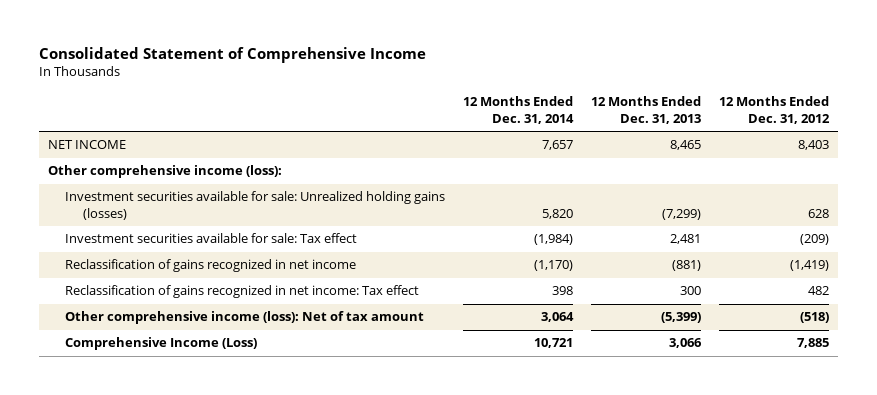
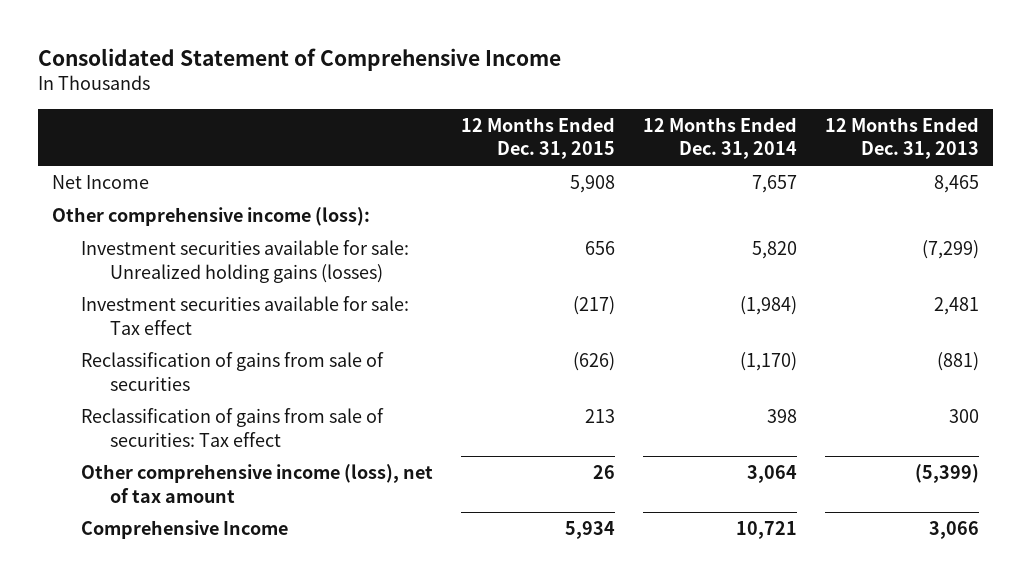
[718,96,830,124] 12 Months Ended Dec. 31, 2012 -> none
none -> [460,116,615,160] 12 Months Ended Dec. 31, 2015
[48,140,127,150] NET INCOME -> [51,175,149,190] Net Income
[65,259,357,273] Reclassification of gains recognized in net income -> [80,352,384,391] Reclassification of gains from sale of securities
[65,285,420,299] Reclassification of gains recognized in net income: Tax effect -> [80,408,384,447] Reclassification of gains from sale of securities: Tax effect
[65,311,425,325] Other comprehensive income (loss): Net of tax amount -> [80,464,433,503] Other comprehensive income (loss), net of tax amount
[65,337,258,351] Comprehensive Income (Loss) -> [80,520,288,540] Comprehensive Income

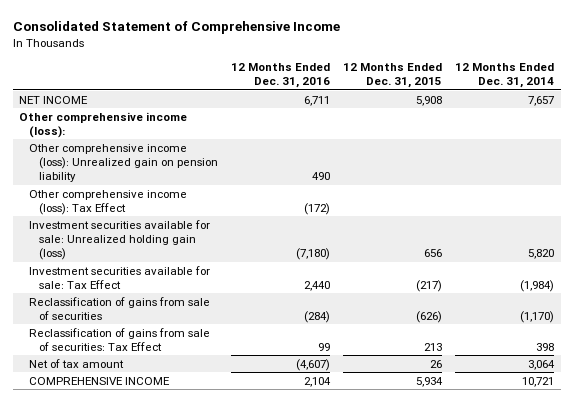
[825,116,980,160] 12 Months Ended Dec. 31, 2013 -> none
none -> [231,63,331,89] 12 Months Ended Dec. 31, 2016
[51,175,149,190] Net Income -> [19,95,89,104] NET INCOME
none -> [29,143,219,183] Other comprehensive income (loss): Unrealized gain on pension liability
none -> [29,189,188,215] Other comprehensive income (loss): Tax Effect
[80,240,409,283] Investment securities available for sale: Unrealized holding gains (losses) -> [29,219,211,261] Investment securities available for sale: Unrealized holding gain (loss)
[80,296,409,335] Investment securities available for sale: Tax effect -> [29,265,211,289] Investment securities available for sale: Tax Effect
[80,408,384,447] Reclassification of gains from sale of securities: Tax effect -> [29,327,211,351] Reclassification of gains from sale of securities: Tax Effect
[80,464,433,503] Other comprehensive income (loss), net of tax amount -> [29,358,125,368] Net of tax amount
[80,520,288,540] Comprehensive Income -> [29,376,171,385] COMPREHENSIVE INCOME

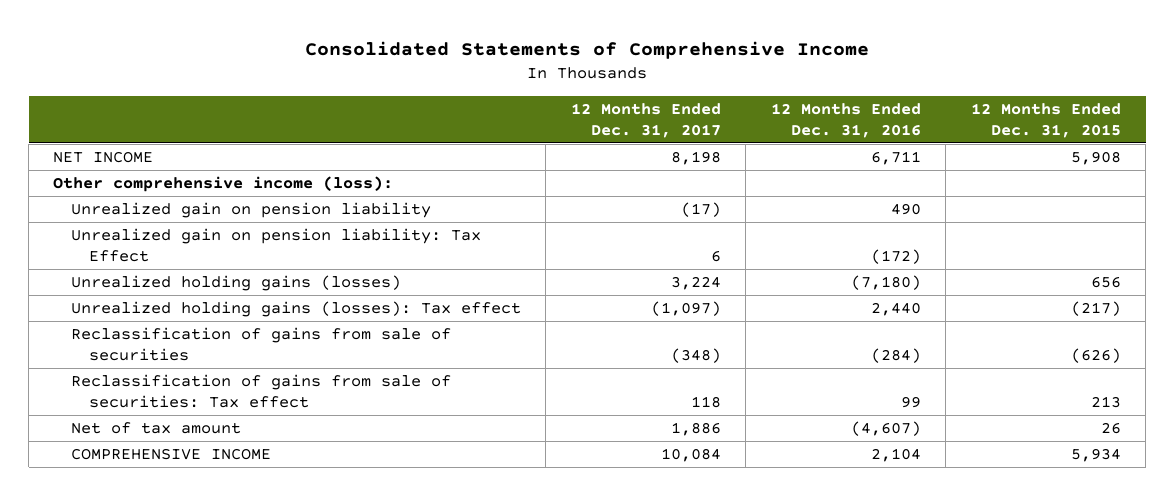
[12,21,340,35] Consolidated Statement of Comprehensive Income -> [305,41,870,60] Consolidated Statements of Comprehensive Income
[455,63,555,89] 12 Months Ended Dec. 31, 2014 -> none
none -> [570,102,721,138] 12 Months Ended Dec. 31, 2017
[29,143,219,183] Other comprehensive income (loss): Unrealized gain on pension liability -> [70,202,431,219] Unrealized gain on pension liability
[29,189,188,215] Other comprehensive income (loss): Tax Effect -> [70,228,481,263] Unrealized gain on pension liability: Tax Effect
[29,219,211,261] Investment securities available for sale: Unrealized holding gain (loss) -> [70,275,401,292] Unrealized holding gains (losses)
[29,265,211,289] Investment securities available for sale: Tax Effect -> [70,301,521,318] Unrealized holding gains (losses): Tax effect
[29,327,211,351] Reclassification of gains from sale of securities: Tax Effect -> [70,374,451,409] Reclassification of gains from sale of securities: Tax effect

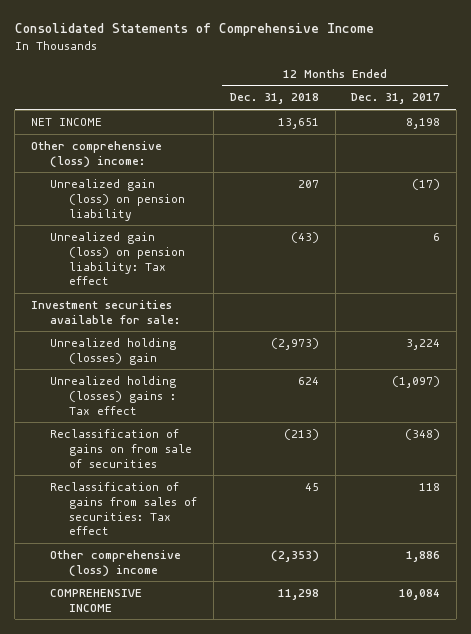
[770,102,921,138] 12 Months Ended Dec. 31, 2016 -> none
[970,102,1121,138] 12 Months Ended Dec. 31, 2015 -> none
none -> [229,93,319,105] Dec. 31, 2018
[53,176,394,193] Other comprehensive income (loss): -> [30,140,162,168] Other comprehensive (loss) income:
[70,202,431,219] Unrealized gain on pension liability -> [50,178,186,221] Unrealized gain (loss) on pension liability
[70,228,481,263] Unrealized gain on pension liability: Tax Effect -> [50,231,186,286] Unrealized gain (loss) on pension liability: Tax effect
none -> [30,299,181,324] Investment securities available for sale:
[70,275,401,292] Unrealized holding gains (losses) -> [50,337,177,365] Unrealized holding (losses) gain
[70,301,521,318] Unrealized holding gains (losses): Tax effect -> [50,375,177,415] Unrealized holding (losses) gains : Tax effect
[70,327,451,362] Reclassification of gains from sale of securities -> [50,428,193,468] Reclassification of gains on from sale of securities
[70,374,451,409] Reclassification of gains from sale of securities: Tax effect -> [50,481,198,536] Reclassification of gains from sales of securities: Tax effect
[70,422,241,435] Net of tax amount -> [50,549,182,577] Other comprehensive (loss) income

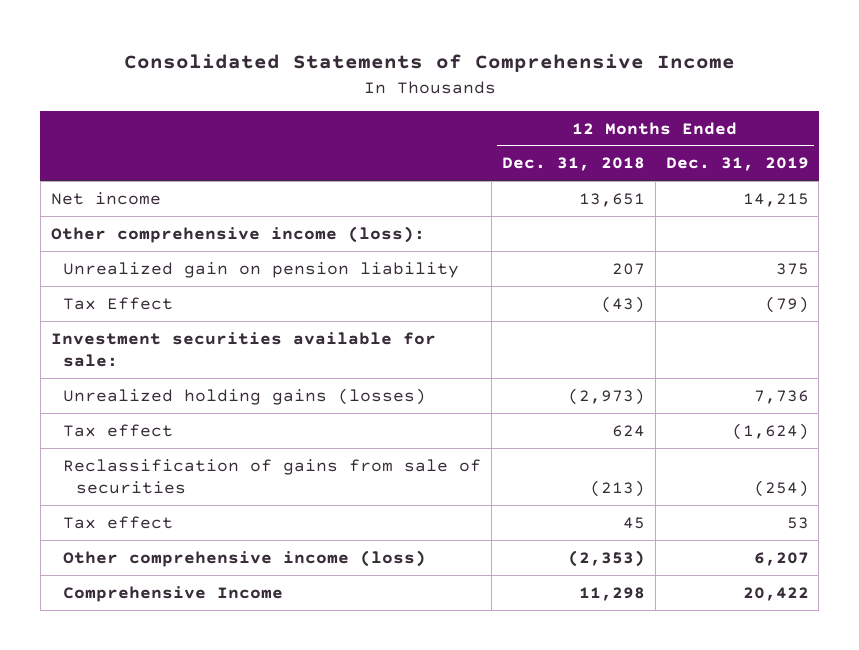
[351,93,441,105] Dec. 31, 2017 -> none
none -> [665,157,809,172] Dec. 31, 2019
[30,117,102,126] NET INCOME -> [50,191,161,205] Net income
[30,140,162,168] Other comprehensive (loss) income: -> [50,225,425,243] Other comprehensive income (loss):
[50,178,186,221] Unrealized gain (loss) on pension liability -> [63,261,460,278] Unrealized gain on pension liability
[50,231,186,286] Unrealized gain (loss) on pension liability: Tax effect -> [63,296,174,310] Tax Effect
[50,337,177,365] Unrealized holding (losses) gain -> [63,387,427,405] Unrealized holding gains (losses)
[50,375,177,415] Unrealized holding (losses) gains : Tax effect -> [63,423,174,437] Tax effect
[50,428,193,468] Reclassification of gains on from sale of securities -> [63,458,482,495] Reclassification of gains from sale of securities
[50,481,198,536] Reclassification of gains from sales of securities: Tax effect -> [63,515,174,529] Tax effect
[50,549,182,577] Other comprehensive (loss) income -> [63,549,427,567] Other comprehensive income (loss)
[50,588,143,612] COMPREHENSIVE INCOME -> [63,585,284,602] Comprehensive Income

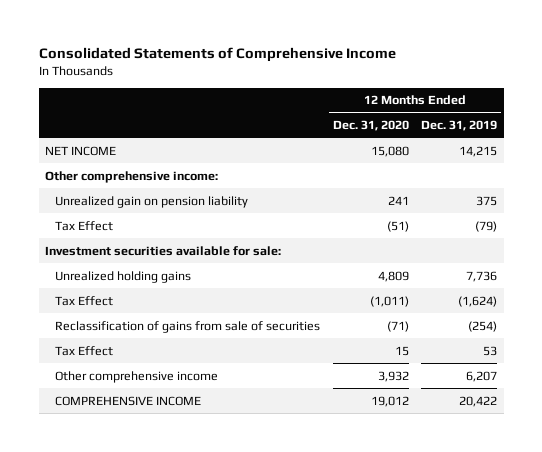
[501,157,645,172] Dec. 31, 2018 -> none
none -> [332,120,409,132] Dec. 31, 2020
[50,191,161,205] Net income -> [45,145,117,156] NET INCOME
[50,225,425,243] Other comprehensive income (loss): -> [45,170,219,183] Other comprehensive income:
[63,387,427,405] Unrealized holding gains (losses) -> [54,270,191,283] Unrealized holding gains
[63,423,174,437] Tax effect -> [54,295,113,306] Tax Effect
[63,515,174,529] Tax effect -> [54,345,113,356] Tax Effect
[63,549,427,567] Other comprehensive income (loss) -> [54,370,218,383] Other comprehensive income
[63,585,284,602] Comprehensive Income -> [54,395,201,406] COMPREHENSIVE INCOME

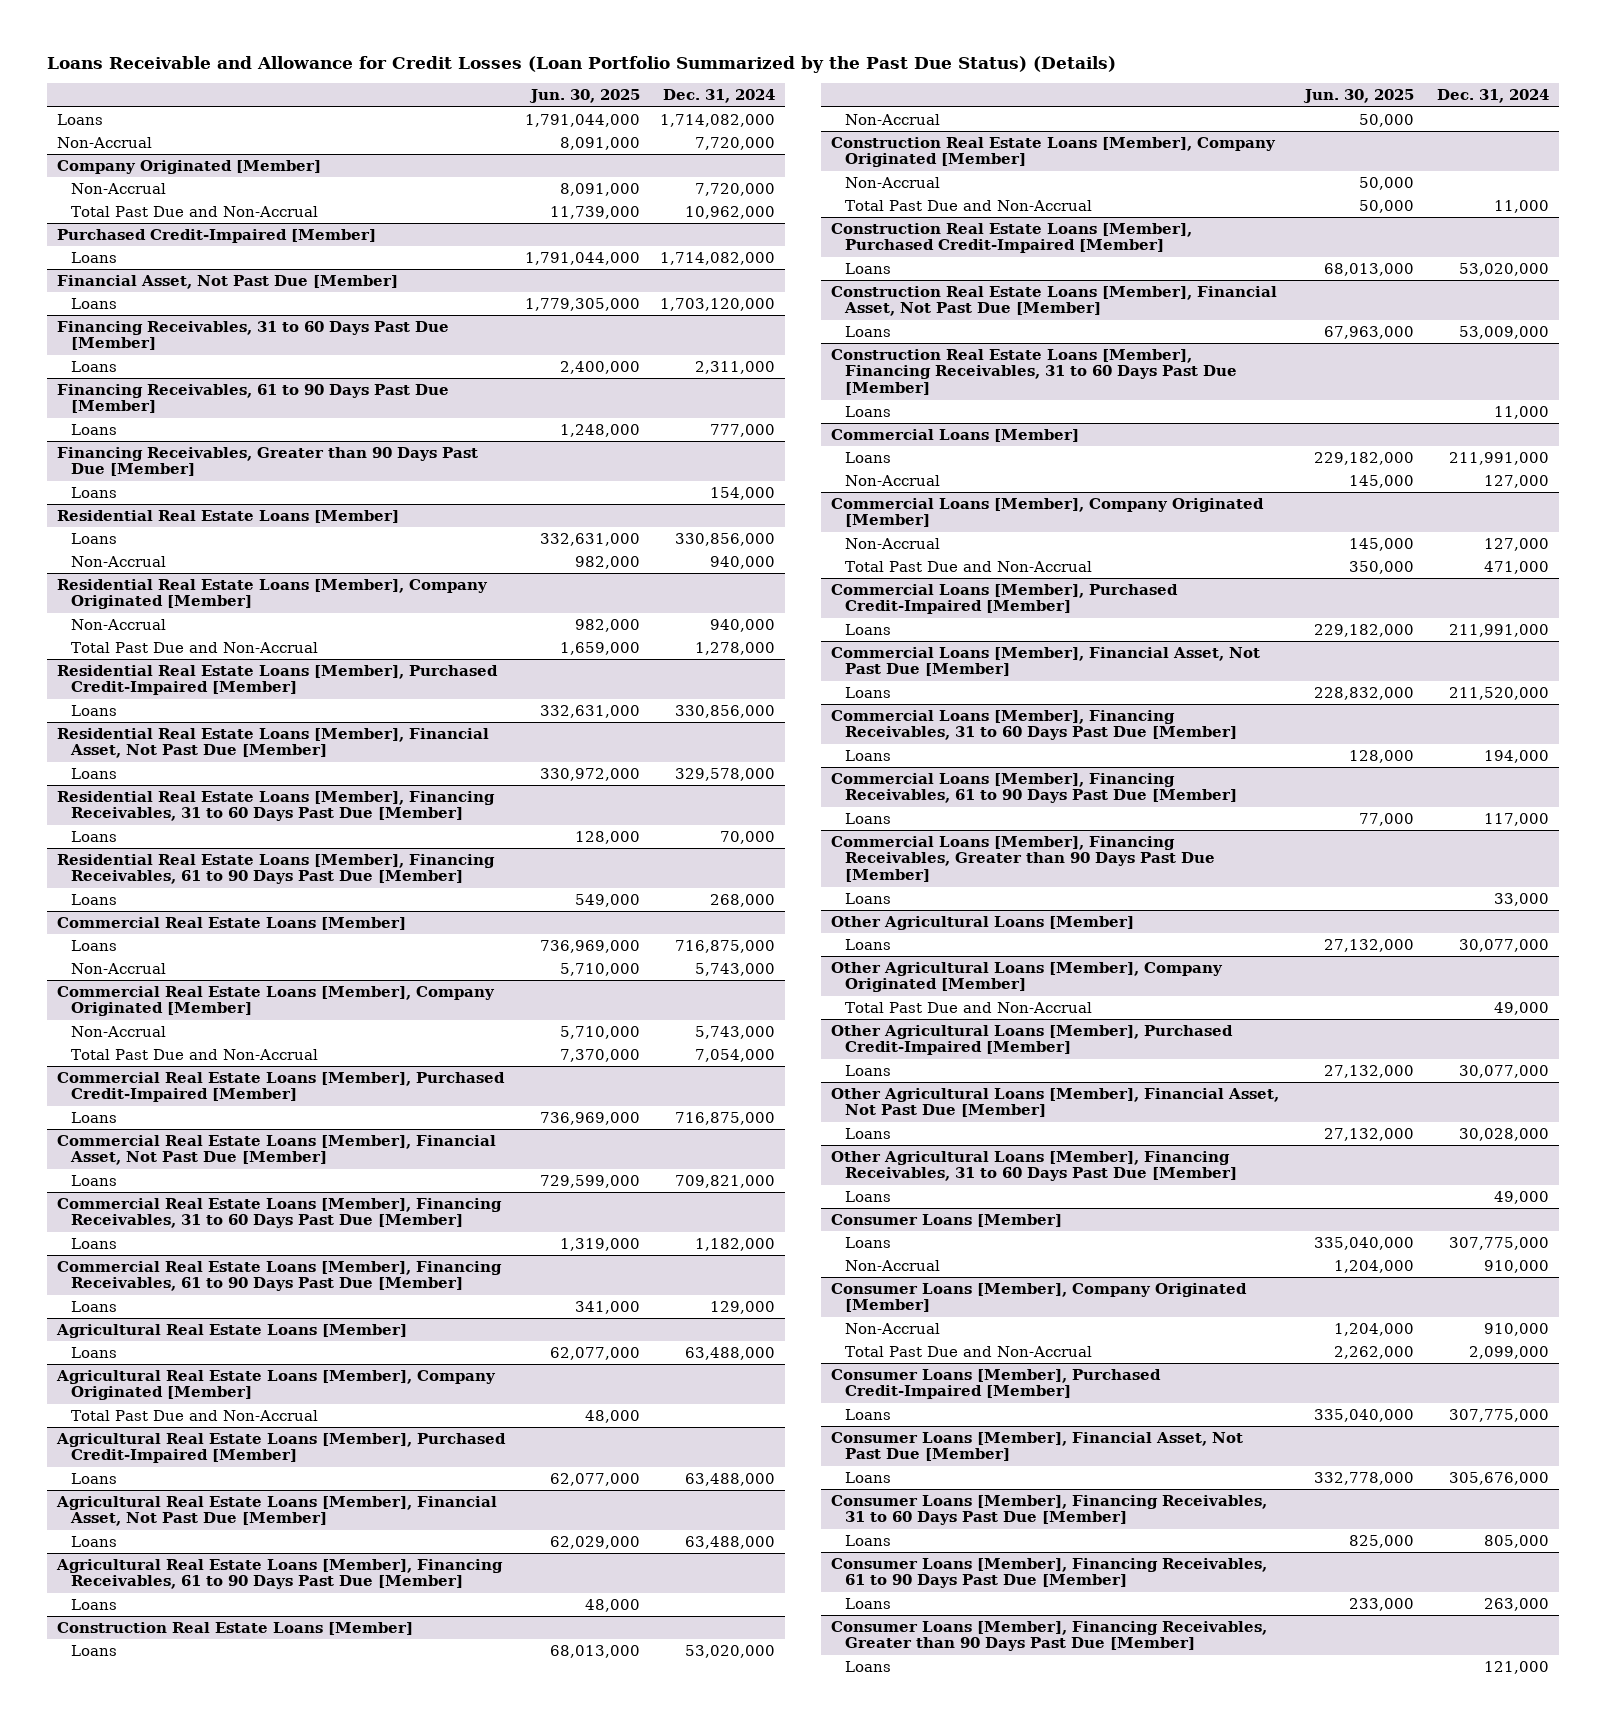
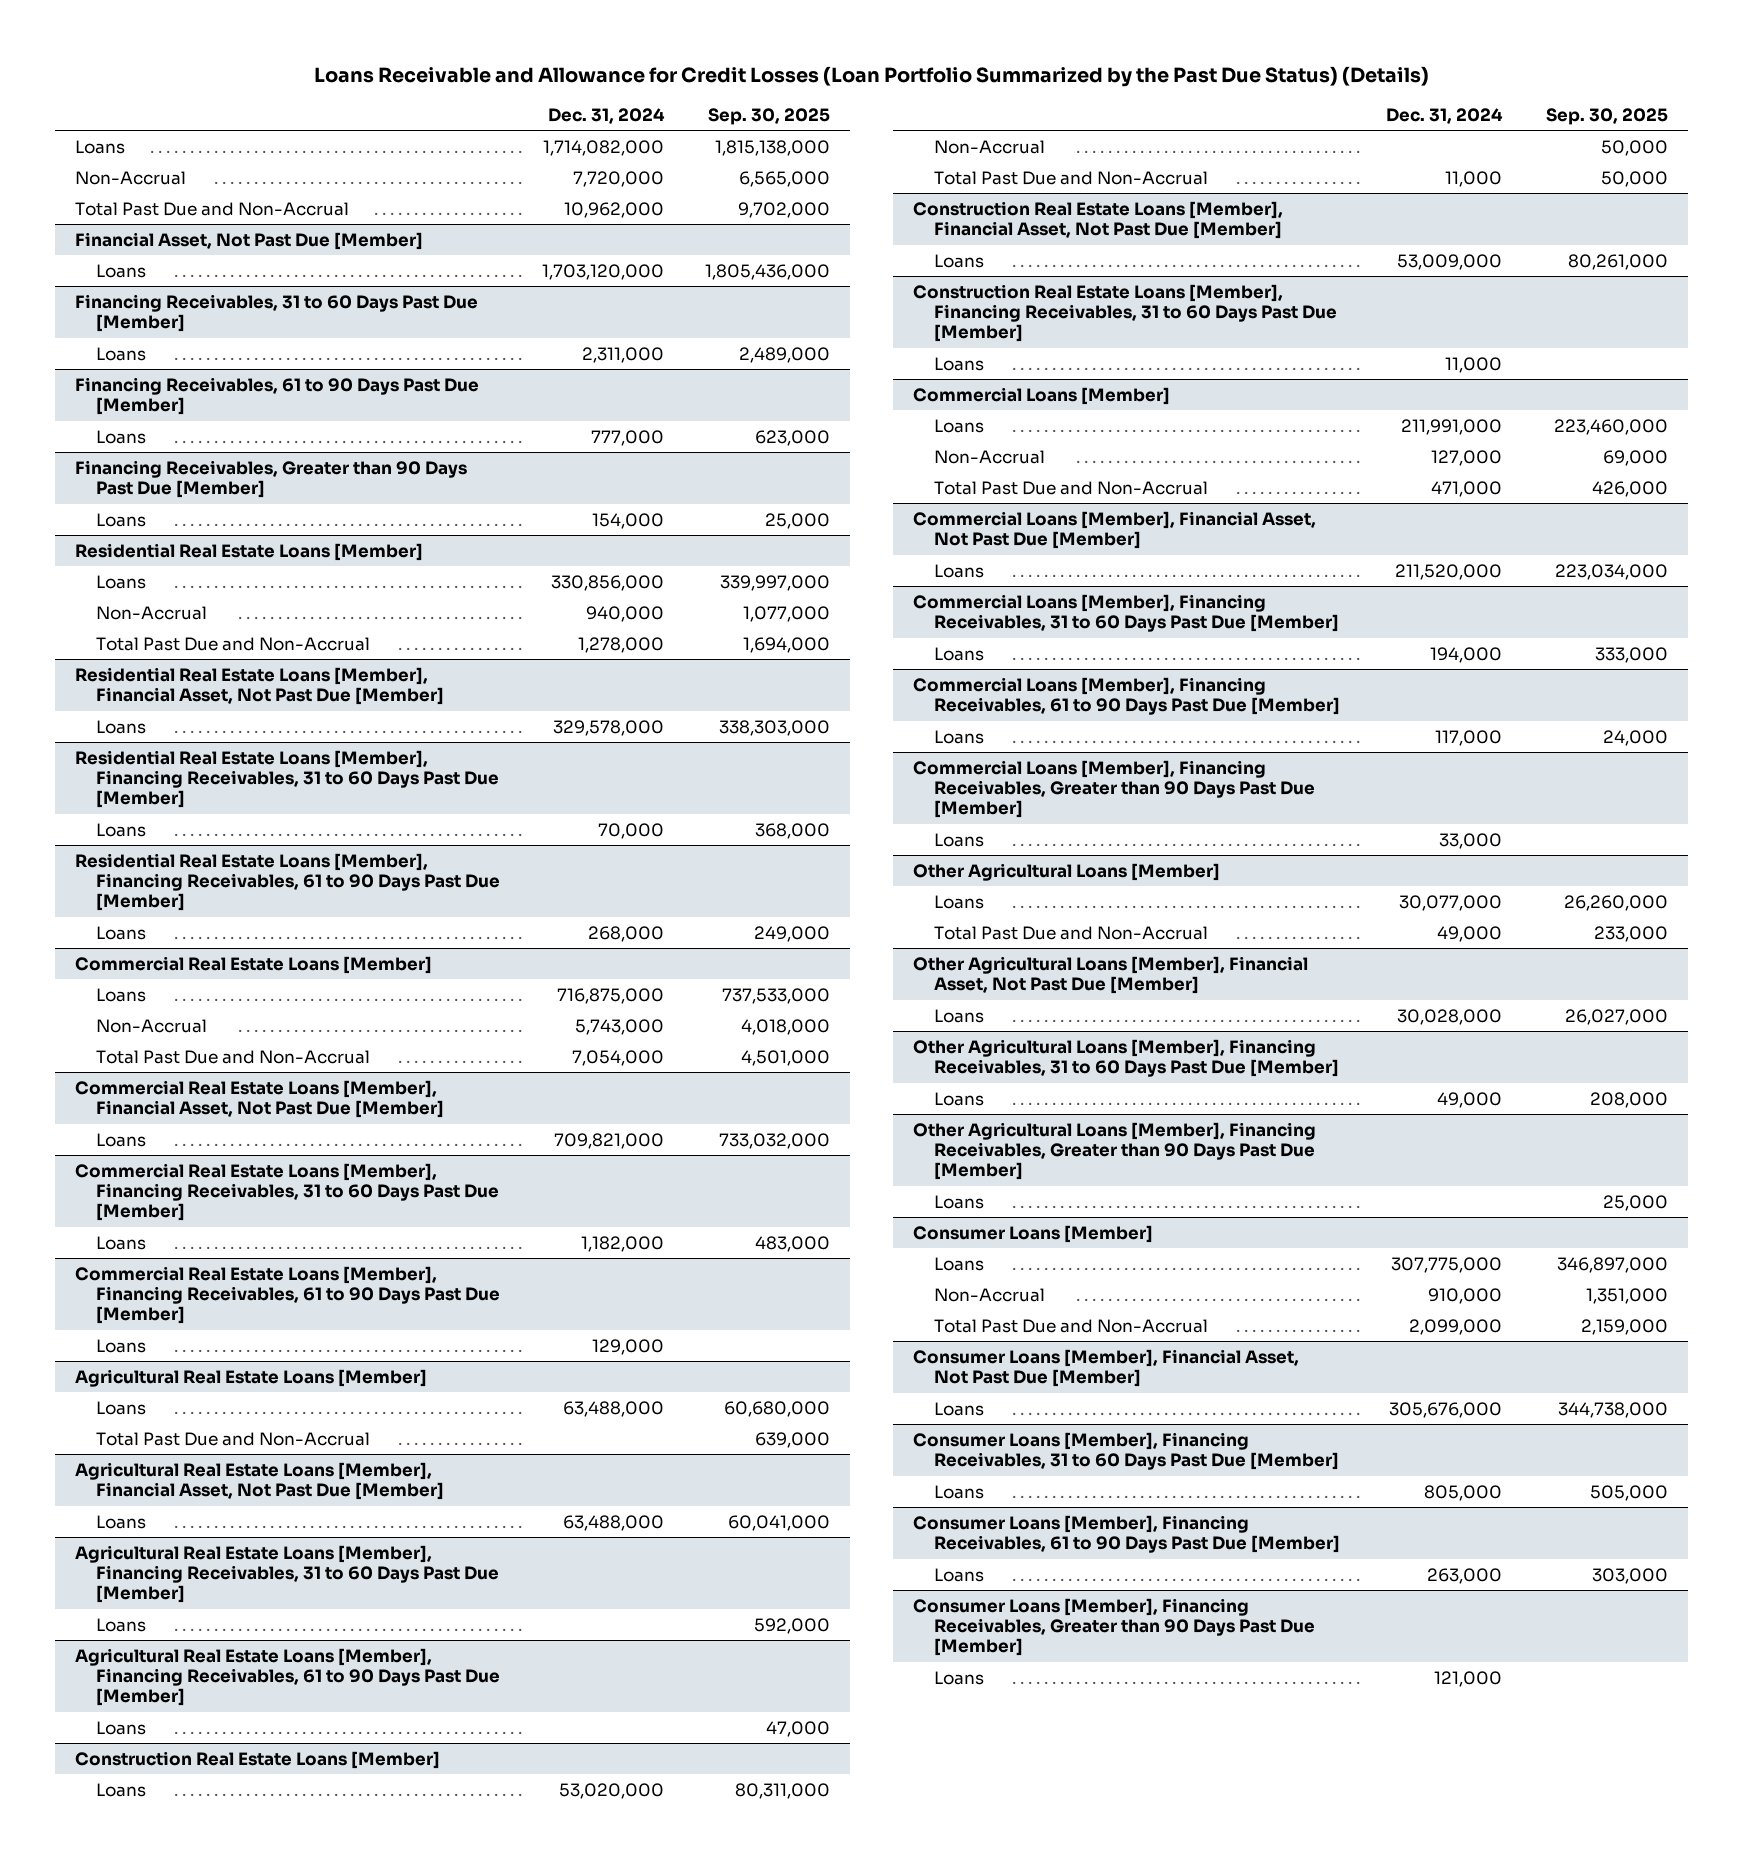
[528,89,640,104] Jun. 30, 2025 -> none
none -> [707,107,830,125] Sep. 30, 2025
[56,159,321,174] Company Originated [Member] -> none
[71,182,167,194] Non-Accrual -> none
[56,228,376,243] Purchased Credit-Impaired [Member] -> none
[71,251,118,263] Loans -> none
[56,578,488,610] Residential Real Estate Loans [Member], Company Originated [Member] -> none
[71,618,167,630] Non-Accrual -> none
[56,664,498,696] Residential Real Estate Loans [Member], Purchased Credit-Impaired [Member] -> none
[71,704,118,716] Loans -> none
[56,985,495,1017] Commercial Real Estate Loans [Member], Company Originated [Member] -> none
[71,1025,167,1037] Non-Accrual -> none
[56,1071,505,1103] Commercial Real Estate Loans [Member], Purchased Credit-Impaired [Member] -> none
[71,1111,118,1123] Loans -> none
[55,1369,496,1401] Agricultural Real Estate Loans [Member], Company Originated [Member] -> none
[55,1432,506,1464] Agricultural Real Estate Loans [Member], Purchased Credit-Impaired [Member] -> none
[71,1472,118,1484] Loans -> none
none -> [75,1544,499,1604] Agricultural Real Estate Loans [Member], Financing Receivables, 31 to 60 Days Past Due [Member]
none -> [95,1617,146,1632] Loans
[830,136,1276,168] Construction Real Estate Loans [Member], Company Originated [Member] -> none
[845,176,941,188] Non-Accrual -> none
[830,222,1192,254] Construction Real Estate Loans [Member], Purchased Credit-Impaired [Member] -> none
[845,262,892,274] Loans -> none
[830,497,1264,528] Commercial Loans [Member], Company Originated [Member] -> none
[845,537,941,549] Non-Accrual -> none
[830,583,1178,615] Commercial Loans [Member], Purchased Credit-Impaired [Member] -> none
[845,623,892,635] Loans -> none
[830,961,1223,993] Other Agricultural Loans [Member], Company Originated [Member] -> none
[830,1024,1233,1056] Other Agricultural Loans [Member], Purchased Credit-Impaired [Member] -> none
[845,1064,892,1076] Loans -> none
none -> [913,1121,1317,1181] Other Agricultural Loans [Member], Financing Receivables, Greater than 90 Days Past Due [Member]
none -> [933,1194,984,1209] Loans
[830,1282,1247,1313] Consumer Loans [Member], Company Originated [Member] -> none
[845,1322,941,1334] Non-Accrual -> none
[830,1368,1161,1400] Consumer Loans [Member], Purchased Credit-Impaired [Member] -> none
[845,1408,892,1420] Loans -> none

